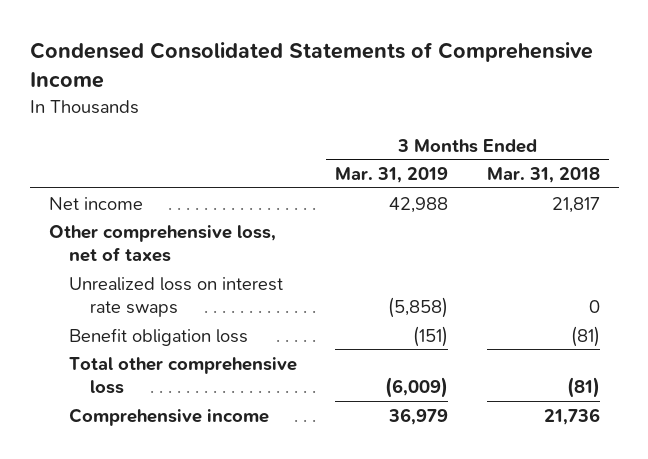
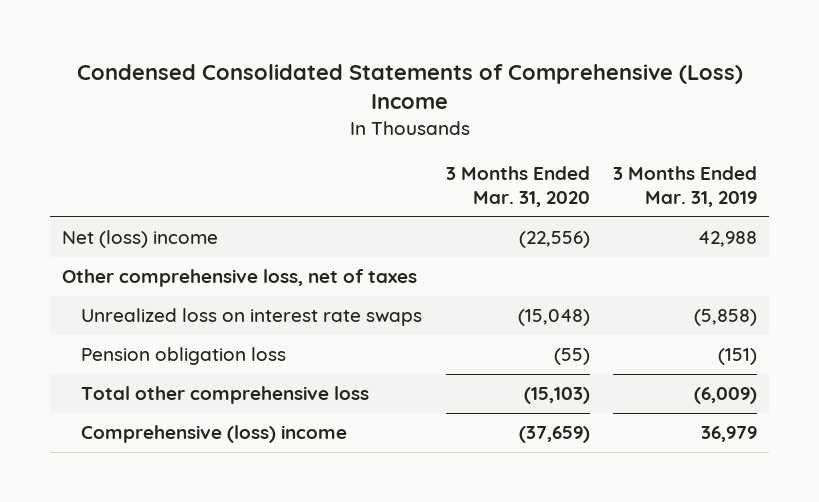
[29,42,593,89] Condensed Consolidated Statements of Comprehensive Income -> [76,63,743,110] Condensed Consolidated Statements of Comprehensive (Loss) Income
[486,167,600,184] Mar. 31, 2018 -> none
none -> [445,165,590,208] 3 Months Ended Mar. 31, 2020
[48,196,143,210] Net income -> [62,230,219,249] Net (loss) income
[69,327,249,346] Benefit obligation loss -> [80,347,286,366] Pension obligation loss
[69,407,270,426] Comprehensive income -> [80,425,347,444] Comprehensive (loss) income

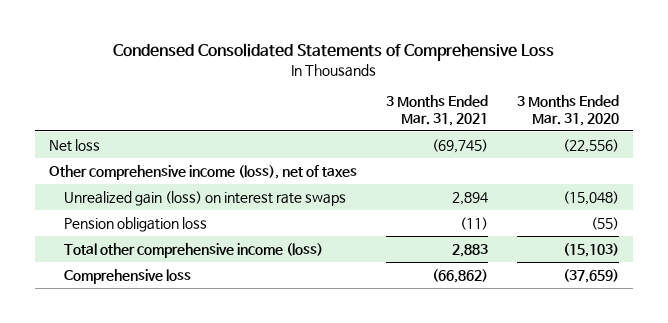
[76,63,743,110] Condensed Consolidated Statements of Comprehensive (Loss) Income -> [112,43,554,62] Condensed Consolidated Statements of Comprehensive Loss
[613,165,758,208] 3 Months Ended Mar. 31, 2019 -> none
none -> [385,95,488,126] 3 Months Ended Mar. 31, 2021
[62,230,219,249] Net (loss) income -> [49,138,101,152] Net loss
[62,269,418,288] Other comprehensive loss, net of taxes -> [49,164,358,180] Other comprehensive income (loss), net of taxes
[80,308,422,327] Unrealized loss on interest rate swaps -> [64,190,347,206] Unrealized gain (loss) on interest rate swaps
[80,386,369,405] Total other comprehensive loss -> [64,242,324,258] Total other comprehensive income (loss)
[80,425,347,444] Comprehensive (loss) income -> [64,268,192,284] Comprehensive loss

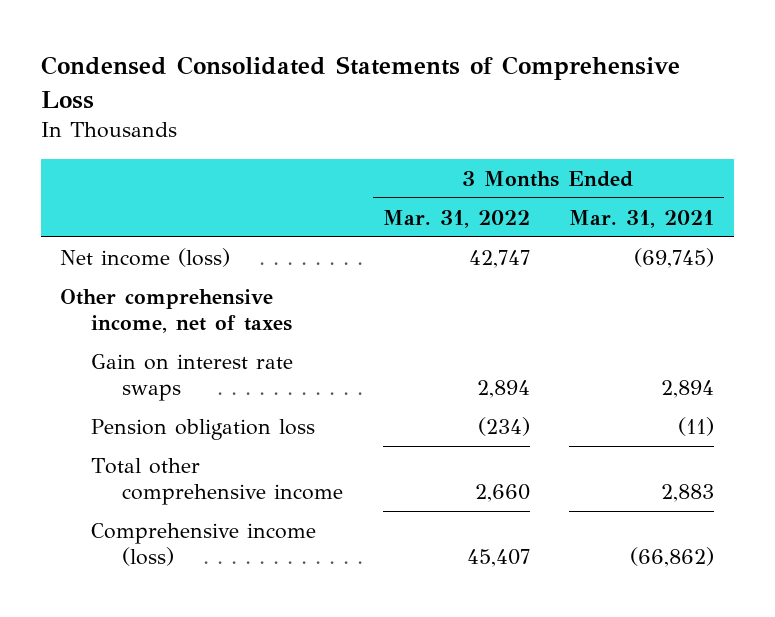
[516,95,619,126] 3 Months Ended Mar. 31, 2020 -> none
none -> [382,209,530,228] Mar. 31, 2022
[49,138,101,152] Net loss -> [60,247,231,267] Net income (loss)
[49,164,358,180] Other comprehensive income (loss), net of taxes -> [60,288,293,333] Other comprehensive income, net of taxes
[64,190,347,206] Unrealized gain (loss) on interest rate swaps -> [91,353,294,401] Gain on interest rate swaps
[64,242,324,258] Total other comprehensive income (loss) -> [91,457,343,505] Total other comprehensive income
[64,268,192,284] Comprehensive loss -> [91,522,317,566] Comprehensive income (loss)

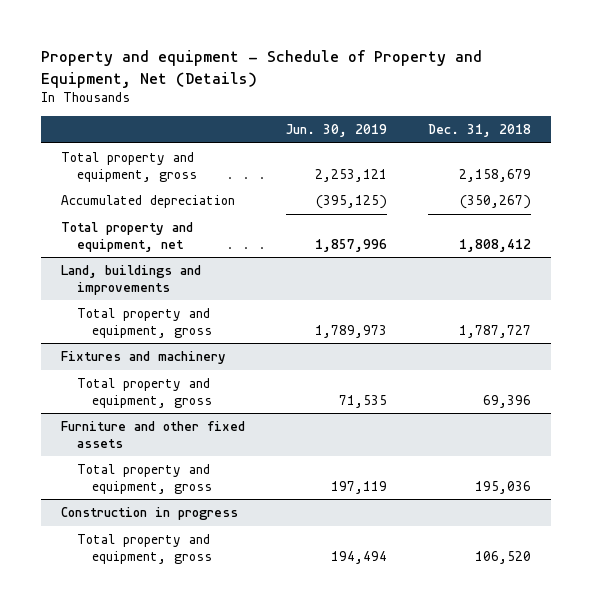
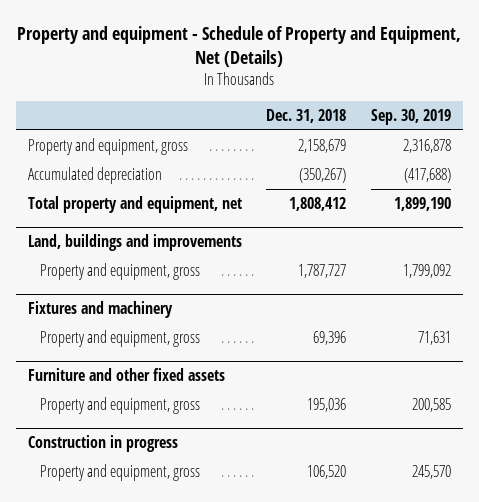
[286,124,388,138] Jun. 30, 2019 -> none
none -> [370,108,451,125] Sep. 30, 2019
[61,152,197,182] Total property and equipment, gross -> [28,138,189,156] Property and equipment, gross
[76,308,213,338] Total property and equipment, gross -> [40,263,201,281] Property and equipment, gross
[76,378,213,408] Total property and equipment, gross -> [40,330,201,348] Property and equipment, gross
[76,464,213,494] Total property and equipment, gross -> [40,397,201,415] Property and equipment, gross
[76,534,213,564] Total property and equipment, gross -> [40,464,201,482] Property and equipment, gross

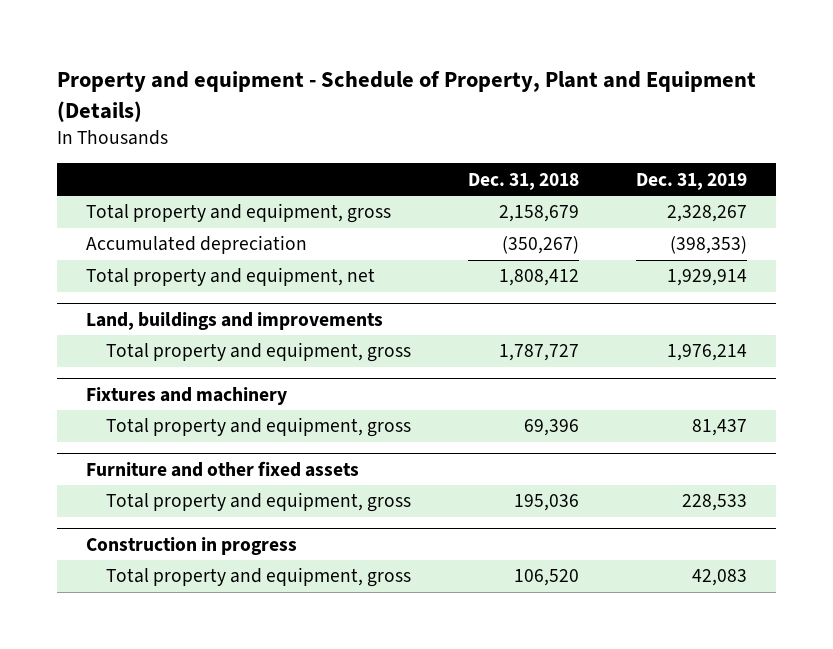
[17,26,462,68] Property and equipment - Schedule of Property and Equipment, Net (Details) -> [57,71,757,122] Property and equipment - Schedule of Property, Plant and Equipment (Details)
[370,108,451,125] Sep. 30, 2019 -> none
none -> [636,172,748,190] Dec. 31, 2019
[28,138,189,156] Property and equipment, gross -> [85,203,391,224] Total property and equipment, gross
[40,263,201,281] Property and equipment, gross -> [106,342,412,363] Total property and equipment, gross
[40,330,201,348] Property and equipment, gross -> [106,417,412,438] Total property and equipment, gross
[40,397,201,415] Property and equipment, gross -> [106,492,412,513] Total property and equipment, gross
[40,464,201,482] Property and equipment, gross -> [106,567,412,588] Total property and equipment, gross

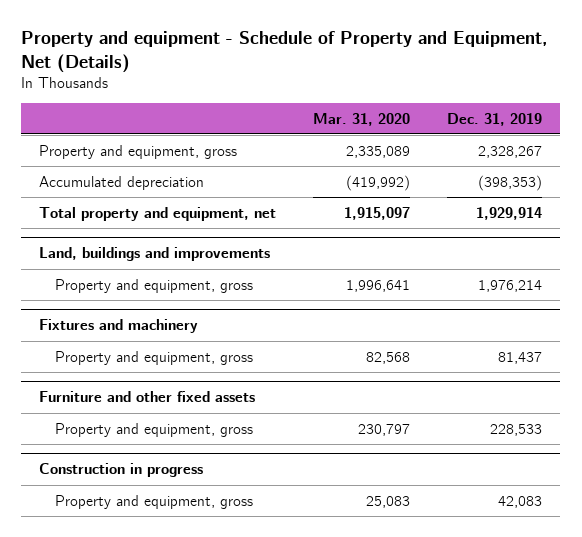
[57,71,757,122] Property and equipment - Schedule of Property, Plant and Equipment (Details) -> [21,31,549,73] Property and equipment - Schedule of Property and Equipment, Net (Details)
[468,172,580,190] Dec. 31, 2018 -> none
none -> [313,112,411,126] Mar. 31, 2020
[85,203,391,224] Total property and equipment, gross -> [39,144,238,159] Property and equipment, gross
[106,342,412,363] Total property and equipment, gross -> [55,278,254,293] Property and equipment, gross
[106,417,412,438] Total property and equipment, gross -> [55,350,254,365] Property and equipment, gross
[106,492,412,513] Total property and equipment, gross -> [55,422,254,437] Property and equipment, gross
[106,567,412,588] Total property and equipment, gross -> [55,494,254,509] Property and equipment, gross

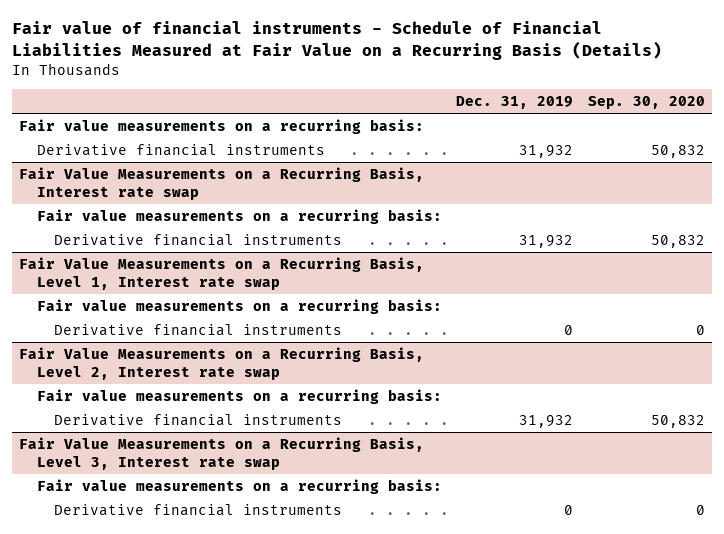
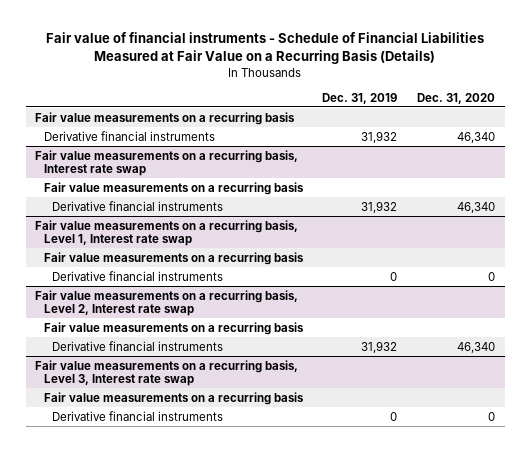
[587,96,705,110] Sep. 30, 2020 -> none
none -> [417,92,496,104] Dec. 31, 2020
[19,118,425,134] Fair value measurements on a recurring basis: -> [35,111,296,125] Fair value measurements on a recurring basis
[19,166,425,200] Fair Value Measurements on a Recurring Basis, Interest rate swap -> [35,149,299,176] Fair value measurements on a recurring basis, Interest rate swap
[36,208,442,224] Fair value measurements on a recurring basis: -> [43,181,304,195] Fair value measurements on a recurring basis
[19,256,425,290] Fair Value Measurements on a Recurring Basis, Level 1, Interest rate swap -> [35,219,299,246] Fair value measurements on a recurring basis, Level 1, Interest rate swap
[36,298,442,314] Fair value measurements on a recurring basis: -> [43,251,304,265] Fair value measurements on a recurring basis
[19,346,425,380] Fair Value Measurements on a Recurring Basis, Level 2, Interest rate swap -> [35,289,299,316] Fair value measurements on a recurring basis, Level 2, Interest rate swap
[36,388,442,404] Fair value measurements on a recurring basis: -> [43,321,304,335] Fair value measurements on a recurring basis
[19,436,425,470] Fair Value Measurements on a Recurring Basis, Level 3, Interest rate swap -> [35,359,299,386] Fair value measurements on a recurring basis, Level 3, Interest rate swap
[36,478,442,494] Fair value measurements on a recurring basis: -> [43,391,304,405] Fair value measurements on a recurring basis

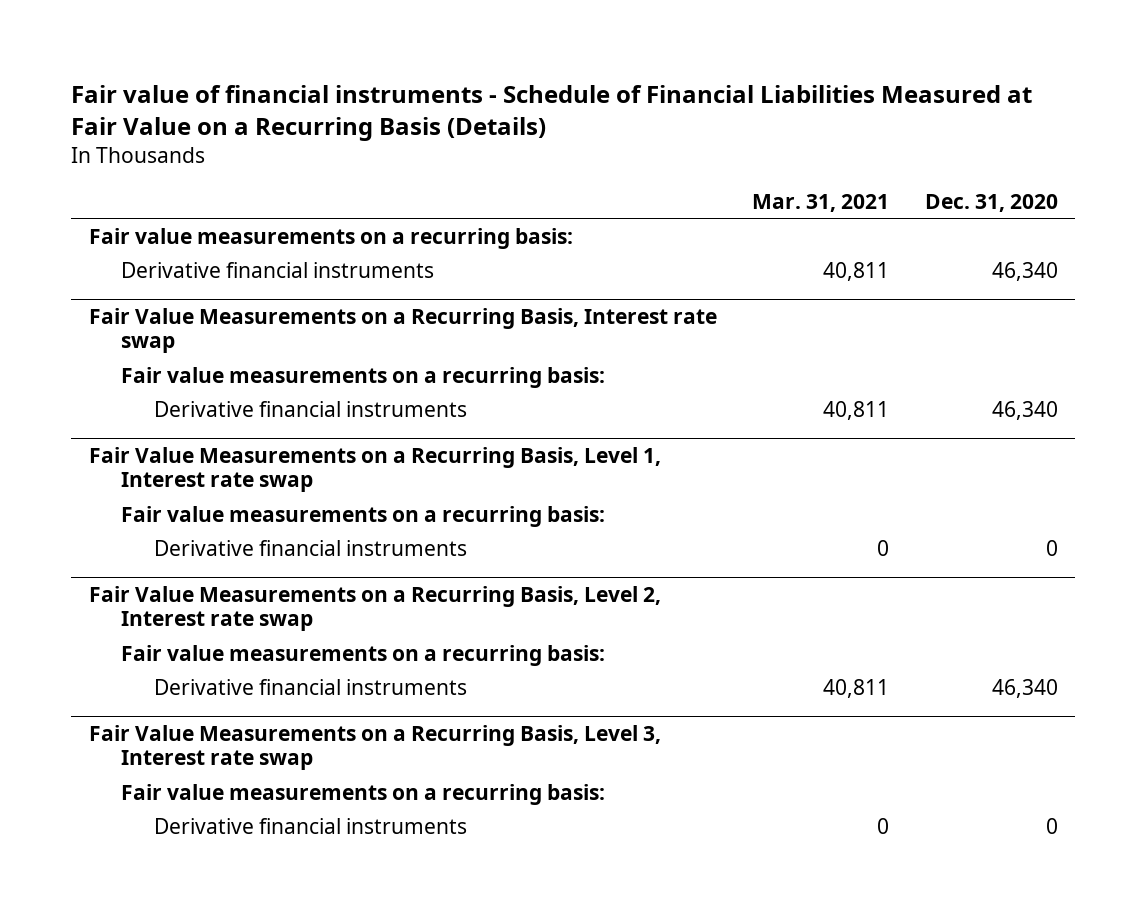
[322,92,398,104] Dec. 31, 2019 -> none
none -> [752,193,890,212] Mar. 31, 2021
[35,111,296,125] Fair value measurements on a recurring basis -> [88,227,573,249] Fair value measurements on a recurring basis:
[35,149,299,176] Fair value measurements on a recurring basis, Interest rate swap -> [88,307,717,354] Fair Value Measurements on a Recurring Basis, Interest rate swap
[43,181,304,195] Fair value measurements on a recurring basis -> [121,366,606,388] Fair value measurements on a recurring basis:
[35,219,299,246] Fair value measurements on a recurring basis, Level 1, Interest rate swap -> [88,446,661,493] Fair Value Measurements on a Recurring Basis, Level 1, Interest rate swap
[43,251,304,265] Fair value measurements on a recurring basis -> [121,505,606,527] Fair value measurements on a recurring basis:
[35,289,299,316] Fair value measurements on a recurring basis, Level 2, Interest rate swap -> [88,585,661,632] Fair Value Measurements on a Recurring Basis, Level 2, Interest rate swap
[43,321,304,335] Fair value measurements on a recurring basis -> [121,644,606,666] Fair value measurements on a recurring basis:
[35,359,299,386] Fair value measurements on a recurring basis, Level 3, Interest rate swap -> [88,724,661,771] Fair Value Measurements on a Recurring Basis, Level 3, Interest rate swap
[43,391,304,405] Fair value measurements on a recurring basis -> [121,783,606,805] Fair value measurements on a recurring basis:

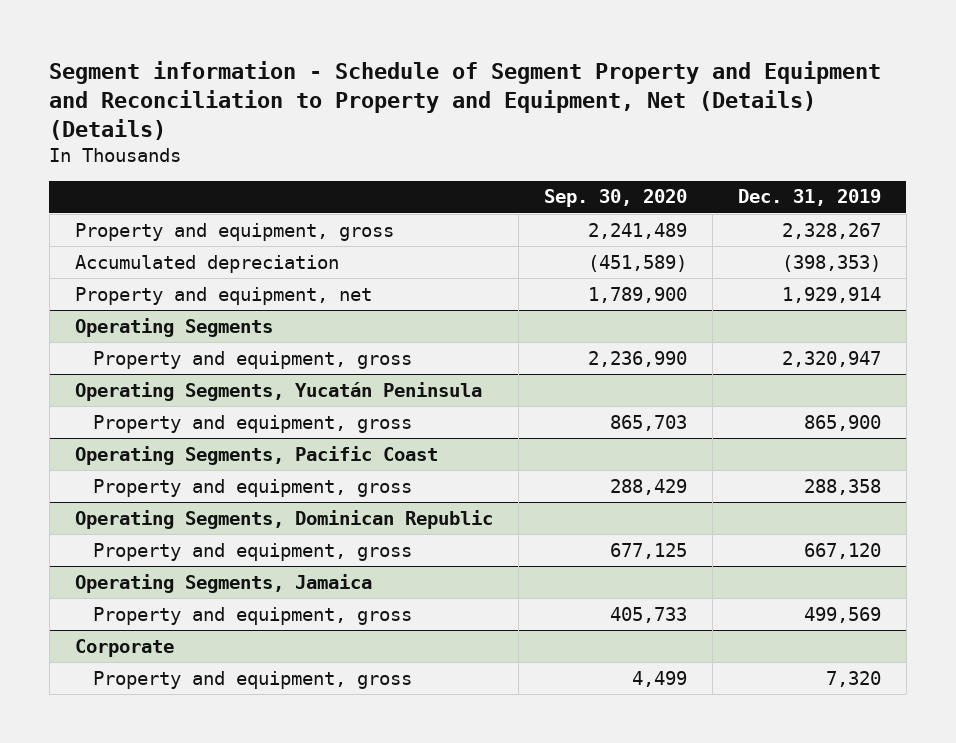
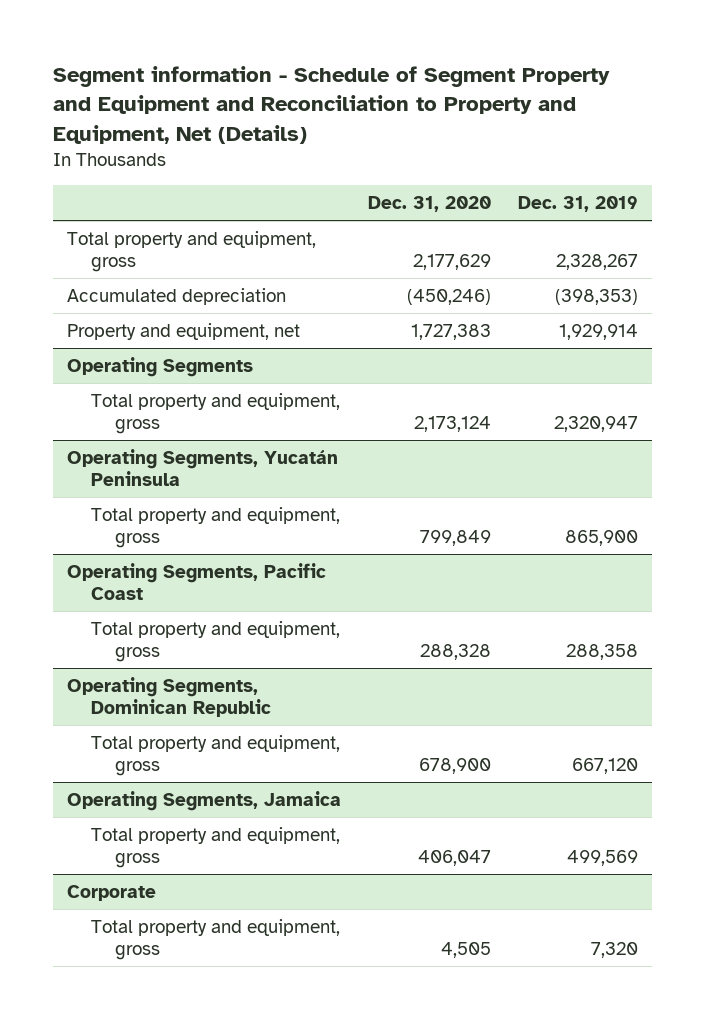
[49,60,882,140] Segment information - Schedule of Segment Property and Equipment and Reconciliation to Property and Equipment, Net (Details) (Details) -> [53,66,611,144] Segment information - Schedule of Segment Property and Equipment and Reconciliation to Property and Equipment, Net (Details)
[543,189,687,208] Sep. 30, 2020 -> none
none -> [367,195,491,212] Dec. 31, 2020
[74,222,394,241] Property and equipment, gross -> [66,231,316,273] Total property and equipment, gross
[92,350,412,369] Property and equipment, gross -> [90,393,340,435] Total property and equipment, gross
[92,414,412,433] Property and equipment, gross -> [90,507,340,549] Total property and equipment, gross
[92,478,412,497] Property and equipment, gross -> [90,621,340,663] Total property and equipment, gross
[92,542,412,561] Property and equipment, gross -> [90,735,340,777] Total property and equipment, gross
[92,606,412,625] Property and equipment, gross -> [90,827,340,869] Total property and equipment, gross
[92,670,412,689] Property and equipment, gross -> [90,919,340,961] Total property and equipment, gross

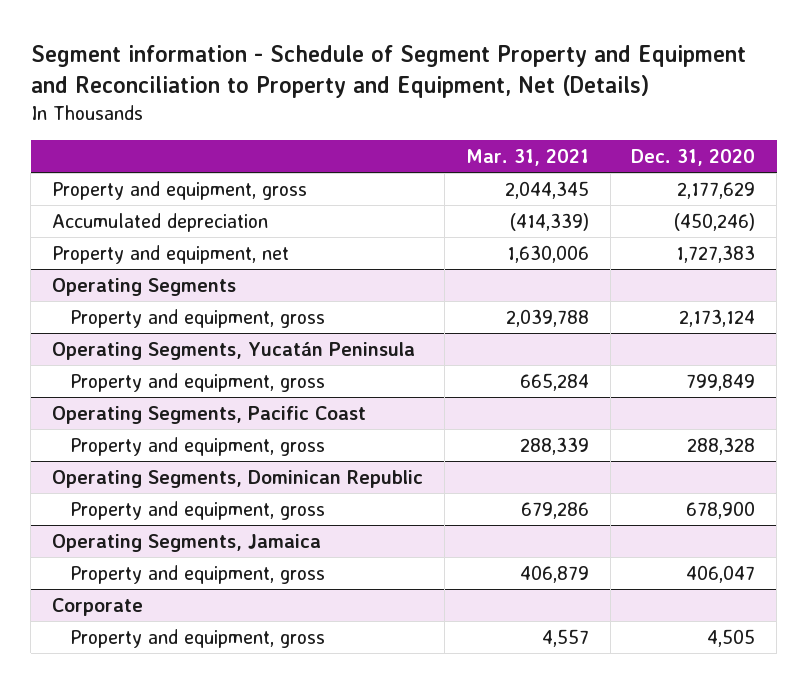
[518,195,639,212] Dec. 31, 2019 -> none
none -> [465,149,589,167] Mar. 31, 2021
[66,231,316,273] Total property and equipment, gross -> [51,180,307,200] Property and equipment, gross
[90,393,340,435] Total property and equipment, gross -> [69,308,325,328] Property and equipment, gross
[90,507,340,549] Total property and equipment, gross -> [69,372,325,392] Property and equipment, gross
[90,621,340,663] Total property and equipment, gross -> [69,436,325,456] Property and equipment, gross
[90,735,340,777] Total property and equipment, gross -> [69,500,325,520] Property and equipment, gross
[90,827,340,869] Total property and equipment, gross -> [69,564,325,584] Property and equipment, gross
[90,919,340,961] Total property and equipment, gross -> [69,628,325,648] Property and equipment, gross

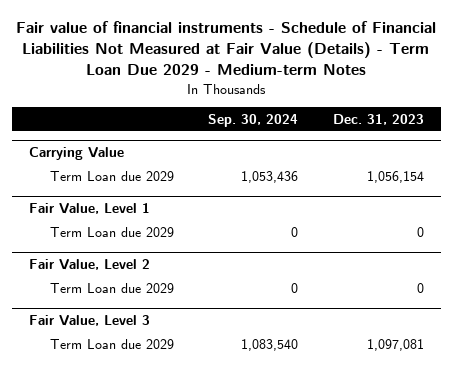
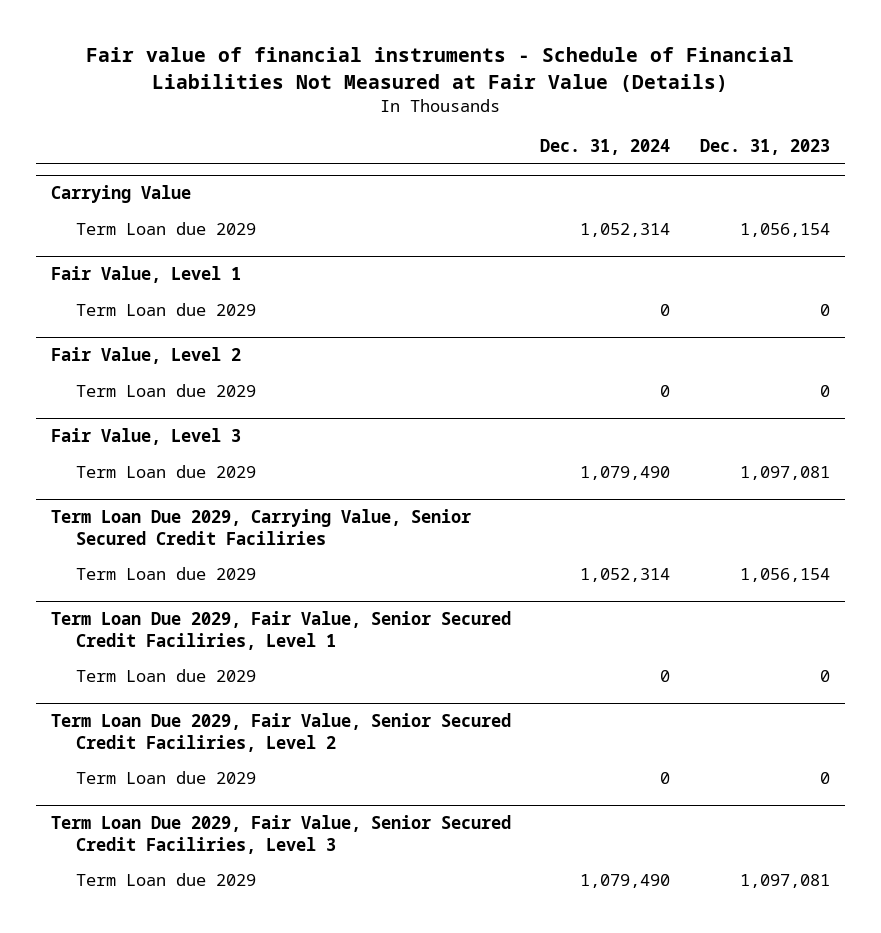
[16,20,437,76] Fair value of financial instruments - Schedule of Financial Liabilities Not Measured at Fair Value (Details) - Term Loan Due 2029 - Medium-term Notes -> [86,47,795,92] Fair value of financial instruments - Schedule of Financial Liabilities Not Measured at Fair Value (Details)
[208,113,299,127] Sep. 30, 2024 -> none
none -> [540,139,671,156] Dec. 31, 2024
none -> [50,509,471,546] Term Loan Due 2029, Carrying Value, Senior Secured Credit Faciliries
none -> [75,566,256,580] Term Loan due 2029
none -> [50,611,511,651] Term Loan Due 2029, Fair Value, Senior Secured Credit Faciliries, Level 1
none -> [75,668,256,682] Term Loan due 2029
none -> [50,713,511,753] Term Loan Due 2029, Fair Value, Senior Secured Credit Faciliries, Level 2
none -> [75,770,256,784] Term Loan due 2029
none -> [50,815,511,855] Term Loan Due 2029, Fair Value, Senior Secured Credit Faciliries, Level 3
none -> [75,872,256,886] Term Loan due 2029

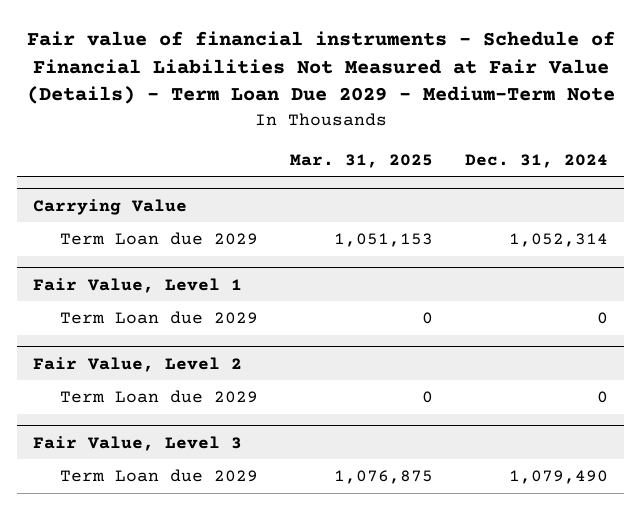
[86,47,795,92] Fair value of financial instruments - Schedule of Financial Liabilities Not Measured at Fair Value (Details) -> [26,30,615,105] Fair value of financial instruments - Schedule of Financial Liabilities Not Measured at Fair Value (Details) - Term Loan Due 2029 - Medium-Term Note
[700,139,831,156] Dec. 31, 2023 -> none
none -> [289,153,433,168] Mar. 31, 2025
[50,509,471,546] Term Loan Due 2029, Carrying Value, Senior Secured Credit Faciliries -> none
[75,566,256,580] Term Loan due 2029 -> none
[50,611,511,651] Term Loan Due 2029, Fair Value, Senior Secured Credit Faciliries, Level 1 -> none
[75,668,256,682] Term Loan due 2029 -> none
[50,713,511,753] Term Loan Due 2029, Fair Value, Senior Secured Credit Faciliries, Level 2 -> none
[75,770,256,784] Term Loan due 2029 -> none
[50,815,511,855] Term Loan Due 2029, Fair Value, Senior Secured Credit Faciliries, Level 3 -> none
[75,872,256,886] Term Loan due 2029 -> none

